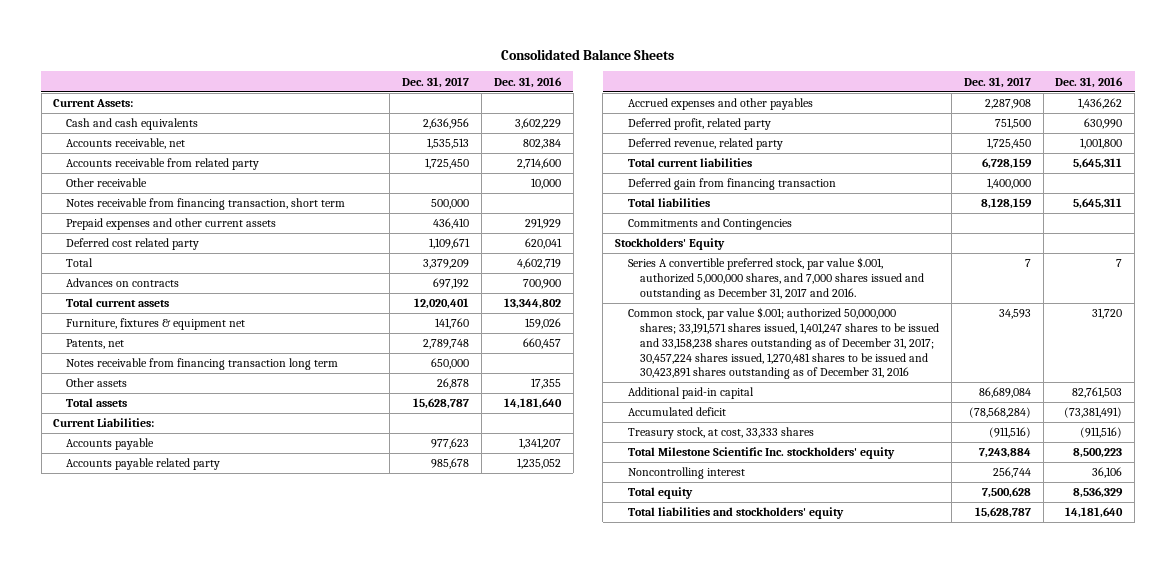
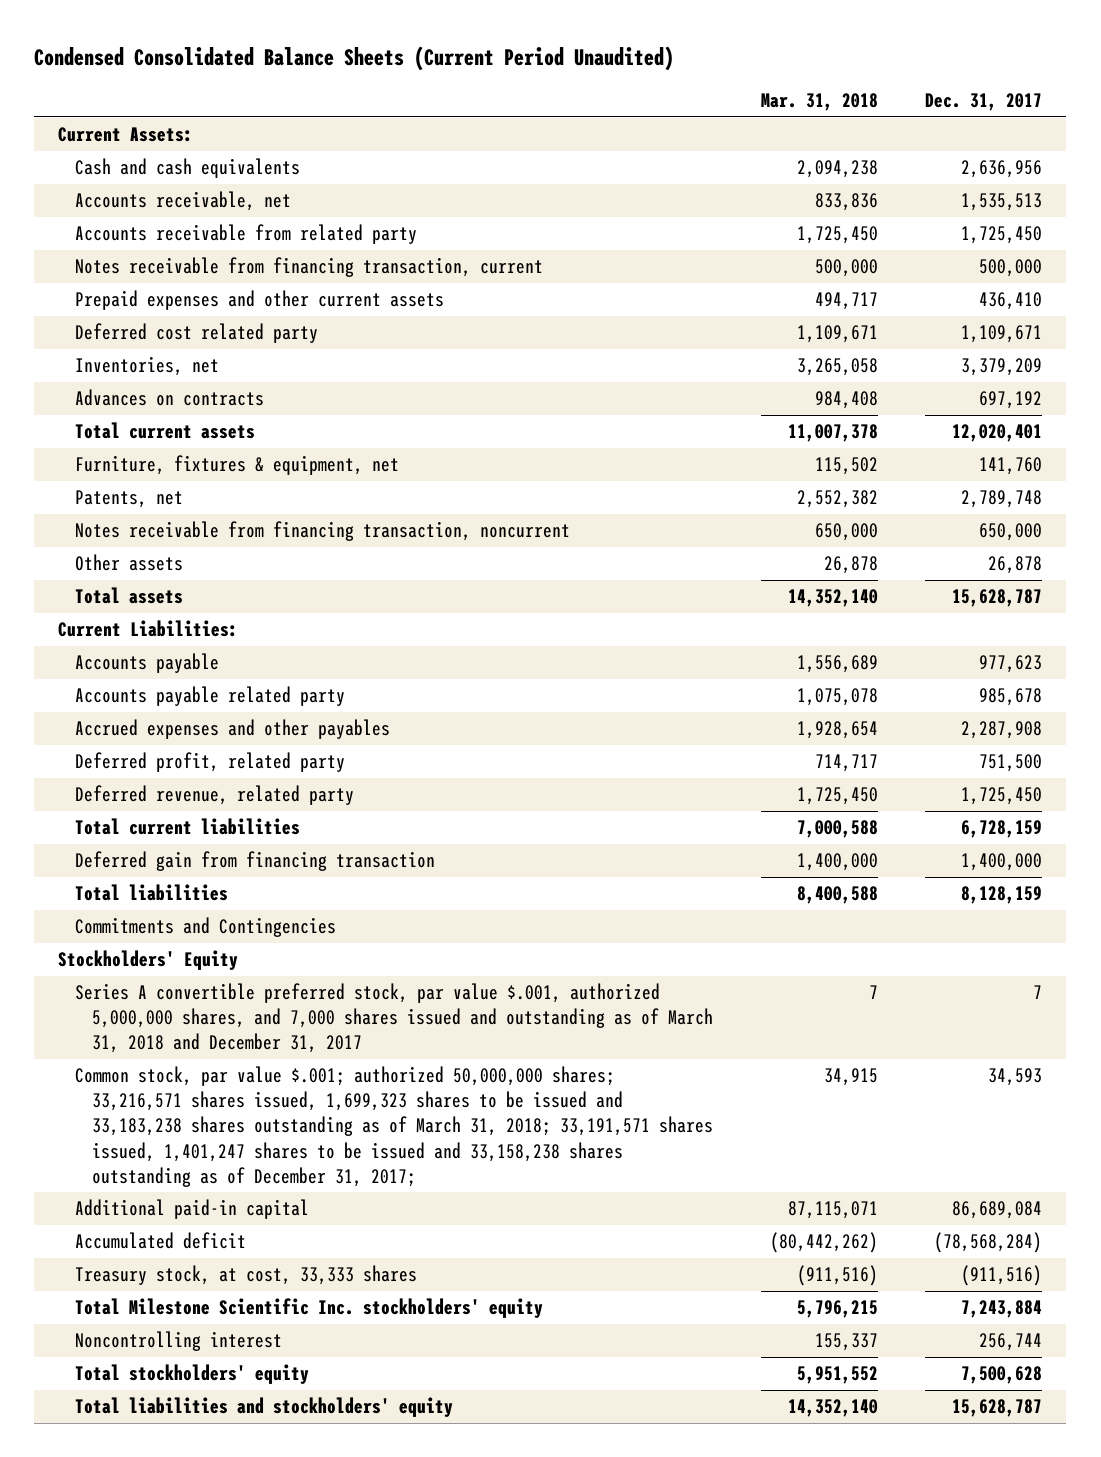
[500,48,674,60] Consolidated Balance Sheets -> [34,45,675,71] Condensed Consolidated Balance Sheets (Current Period Unaudited)
[493,76,562,88] Dec. 31, 2016 -> none
none -> [760,93,878,112] Mar. 31, 2018
[65,178,147,188] Other receivable -> none
[65,198,345,211] Notes receivable from financing transaction, short term -> [75,257,544,278] Notes receivable from financing transaction, current
[65,258,93,268] Total -> [75,356,220,377] Inventories, net
[65,318,245,331] Furniture, fixtures & equipment net -> [75,455,400,476] Furniture, fixtures & equipment, net
[65,358,338,371] Notes receivable from financing transaction long term -> [75,521,571,542] Notes receivable from financing transaction, noncurrent
[627,257,925,300] Series A convertible preferred stock, par value $.001, authorized 5,000,000 shares, and 7,000 shares issued and outstanding as December 31, 2017 and 2016. -> [75,983,713,1054] Series A convertible preferred stock, par value $.001, authorized 5,000,000 shares, and 7,000 shares issued and outstanding as of March 31, 2018 and December 31, 2017
[627,307,940,380] Common stock, par value $.001; authorized 50,000,000 shares; 33,191,571 shares issued, 1,401,247 shares to be issued and 33,158,238 shares outstanding as of December 31, 2017; 30,457,224 shares issued, 1,270,481 shares to be issued and 30,423,891 shares outstanding as of December 31, 2016 -> [75,1066,713,1187] Common stock, par value $.001; authorized 50,000,000 shares; 33,216,571 shares issued, 1,699,323 shares to be issued and 33,183,238 shares outstanding as of March 31, 2018; 33,191,571 shares issued, 1,401,247 shares to be issued and 33,158,238 shares outstanding as of December 31, 2017;
[627,487,693,500] Total equity -> [75,1364,310,1385] Total stockholders' equity

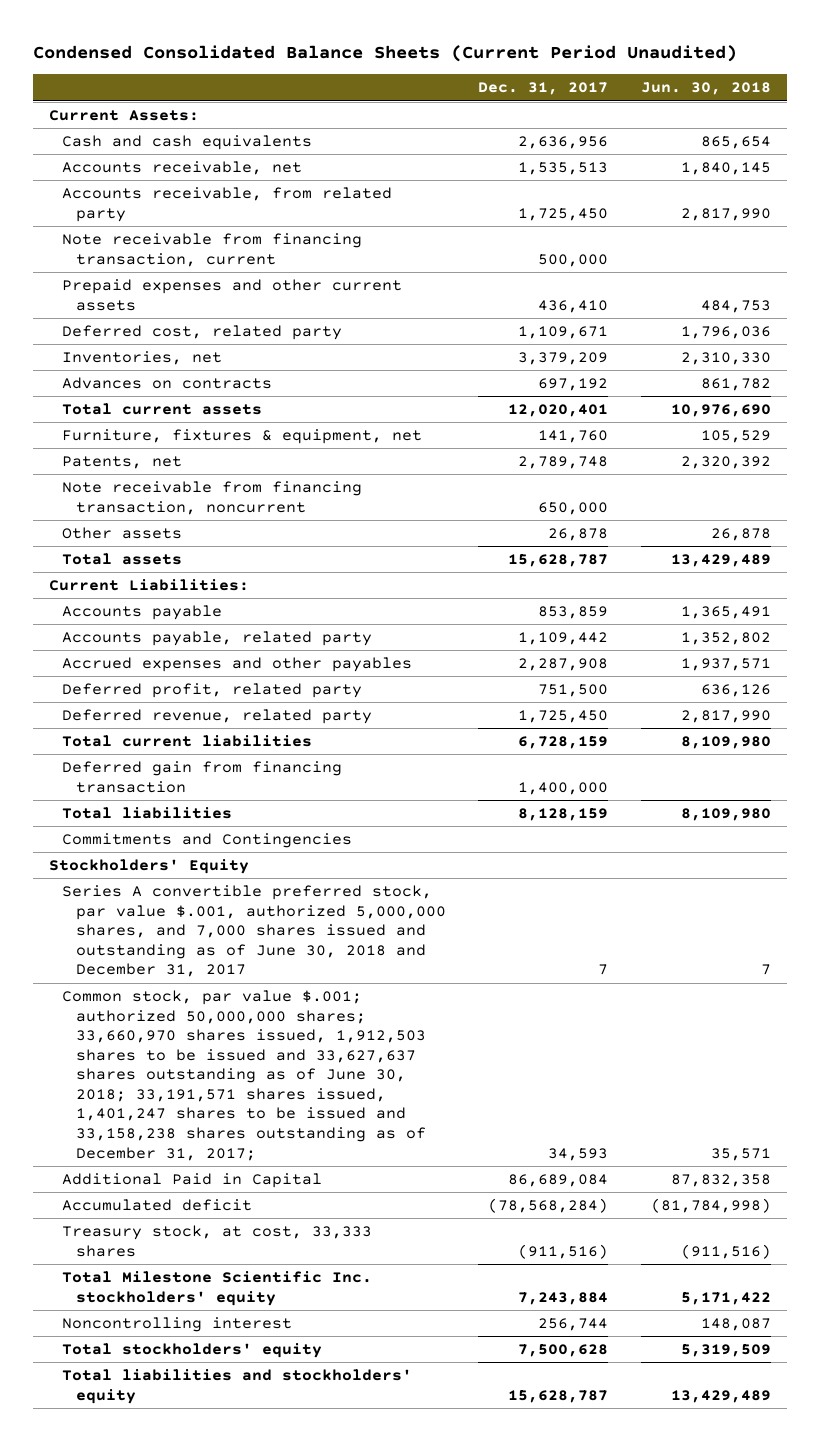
[760,93,878,112] Mar. 31, 2018 -> none
none -> [640,82,771,96] Jun. 30, 2018
[75,224,418,245] Accounts receivable from related party -> [62,187,393,222] Accounts receivable, from related party
[75,257,544,278] Notes receivable from financing transaction, current -> [62,233,363,267] Note receivable from financing transaction, current
[75,323,319,344] Deferred cost related party -> [62,325,343,341] Deferred cost, related party
[75,521,571,542] Notes receivable from financing transaction, noncurrent -> [62,481,363,515] Note receivable from financing transaction, noncurrent
[979,655,1043,674] 977,623 -> [538,606,609,620] 853,859
[75,686,346,707] Accounts payable related party -> [62,631,373,647] Accounts payable, related party
[979,688,1043,707] 985,678 -> [518,632,609,646] 1,109,442
[75,983,713,1054] Series A convertible preferred stock, par value $.001, authorized 5,000,000 shares, and 7,000 shares issued and outstanding as of March 31, 2018 and December 31, 2017 -> [62,885,446,978] Series A convertible preferred stock, par value $.001, authorized 5,000,000 shares, and 7,000 shares issued and outstanding as of June 30, 2018 and December 31, 2017
[75,1066,713,1187] Common stock, par value $.001; authorized 50,000,000 shares; 33,216,571 shares issued, 1,699,323 shares to be issued and 33,183,238 shares outstanding as of March 31, 2018; 33,191,571 shares issued, 1,401,247 shares to be issued and 33,158,238 shares outstanding as of December 31, 2017; -> [62,990,426,1161] Common stock, par value $.001; authorized 50,000,000 shares; 33,660,970 shares issued, 1,912,503 shares to be issued and 33,627,637 shares outstanding as of June 30, 2018; 33,191,571 shares issued, 1,401,247 shares to be issued and 33,158,238 shares outstanding as of December 31, 2017;
[75,1199,310,1220] Additional paid-in capital -> [62,1173,323,1189] Additional Paid in Capital

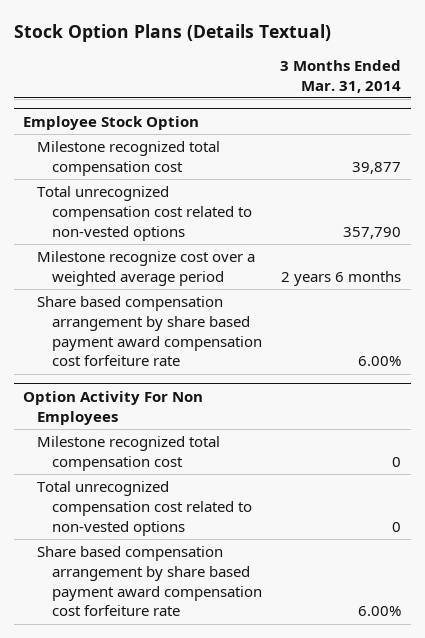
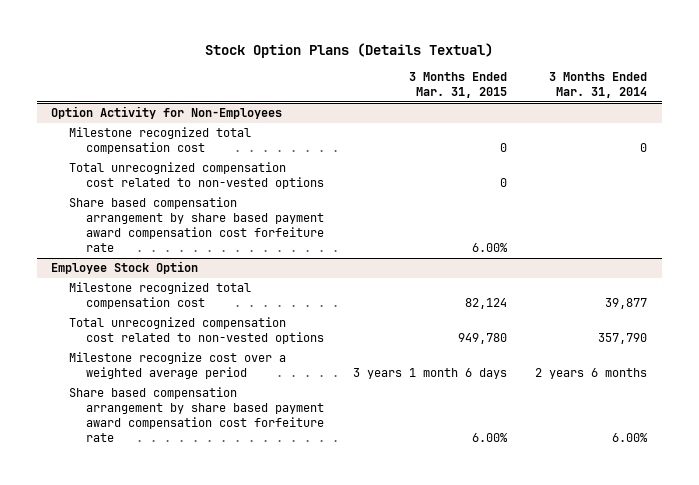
none -> [408,71,507,98] 3 Months Ended Mar. 31, 2015
none -> [51,106,283,120] Option Activity for Non-Employees
none -> [68,127,251,155] Milestone recognized total compensation cost
none -> [68,162,325,190] Total unrecognized compensation cost related to non-vested options
none -> [68,197,325,253] Share based compensation arrangement by share based payment award compensation cost forfeiture rate
[23,391,204,425] Option Activity For Non Employees -> none
[37,436,221,471] Milestone recognized total compensation cost -> none
[37,481,252,536] Total unrecognized compensation cost related to non-vested options -> none
[37,546,262,617] Share based compensation arrangement by share based payment award compensation cost forfeiture rate -> none

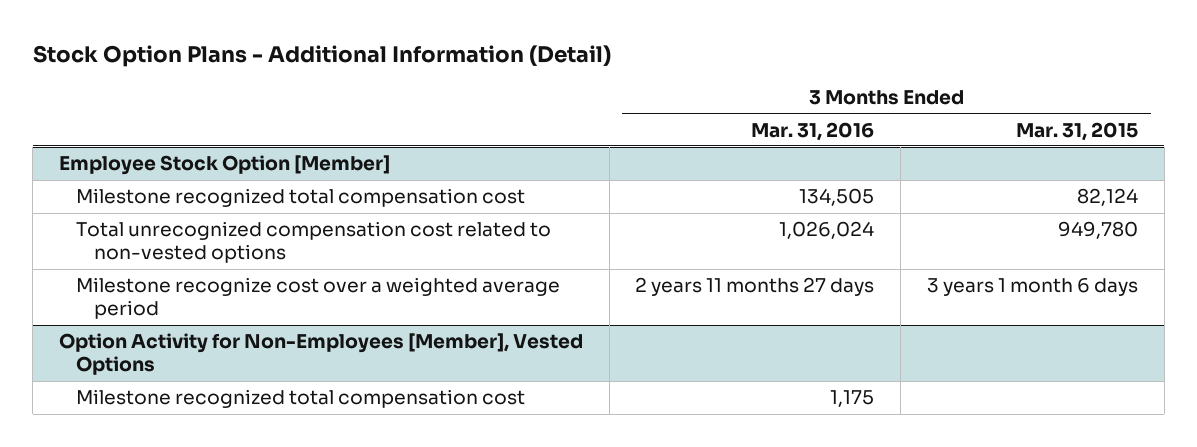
[205,42,494,58] Stock Option Plans (Details Textual) -> [32,44,611,67] Stock Option Plans - Additional Information (Detail)
[549,71,648,98] 3 Months Ended Mar. 31, 2014 -> none
none -> [751,121,875,141] Mar. 31, 2016
[51,106,283,120] Option Activity for Non-Employees -> none
[68,127,251,155] Milestone recognized total compensation cost -> none
[68,162,325,190] Total unrecognized compensation cost related to non-vested options -> none
[68,197,325,253] Share based compensation arrangement by share based payment award compensation cost forfeiture rate -> none
[51,261,199,275] Employee Stock Option -> [58,155,390,176] Employee Stock Option [Member]
[68,387,325,443] Share based compensation arrangement by share based payment award compensation cost forfeiture rate -> none
none -> [58,333,583,376] Option Activity for Non-Employees [Member], Vested Options
none -> [76,389,526,409] Milestone recognized total compensation cost

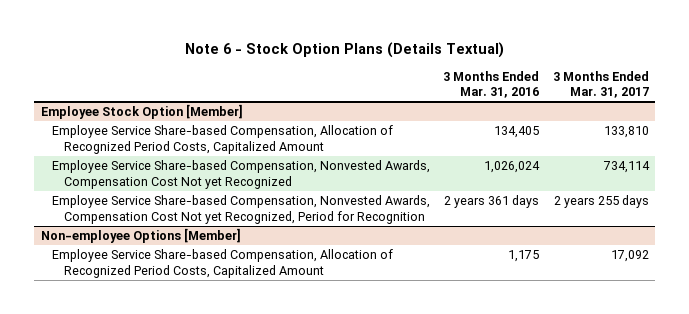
[32,44,611,67] Stock Option Plans - Additional Information (Detail) -> [184,42,504,59] Note 6 - Stock Option Plans (Details Textual)
[1015,121,1138,141] Mar. 31, 2015 -> none
none -> [552,70,649,99] 3 Months Ended Mar. 31, 2017
[76,277,561,320] Milestone recognize cost over a weighted average period -> none
[58,333,583,376] Option Activity for Non-Employees [Member], Vested Options -> none
[76,188,526,208] Milestone recognized total compensation cost -> [52,125,394,154] Employee Service Share-based Compensation, Allocation of Recognized Period Costs, Capitalized Amount
[799,188,875,207] 134,505 -> [494,126,540,139] 134,405
[76,221,552,264] Total unrecognized compensation cost related to non-vested options -> [52,160,431,189] Employee Service Share-based Compensation, Nonvested Awards, Compensation Cost Not yet Recognized
none -> [52,195,431,224] Employee Service Share-based Compensation, Nonvested Awards, Compensation Cost Not yet Recognized, Period for Recognition
none -> [40,228,241,244] Non-employee Options [Member]
[76,389,526,409] Milestone recognized total compensation cost -> [52,249,394,278] Employee Service Share-based Compensation, Allocation of Recognized Period Costs, Capitalized Amount

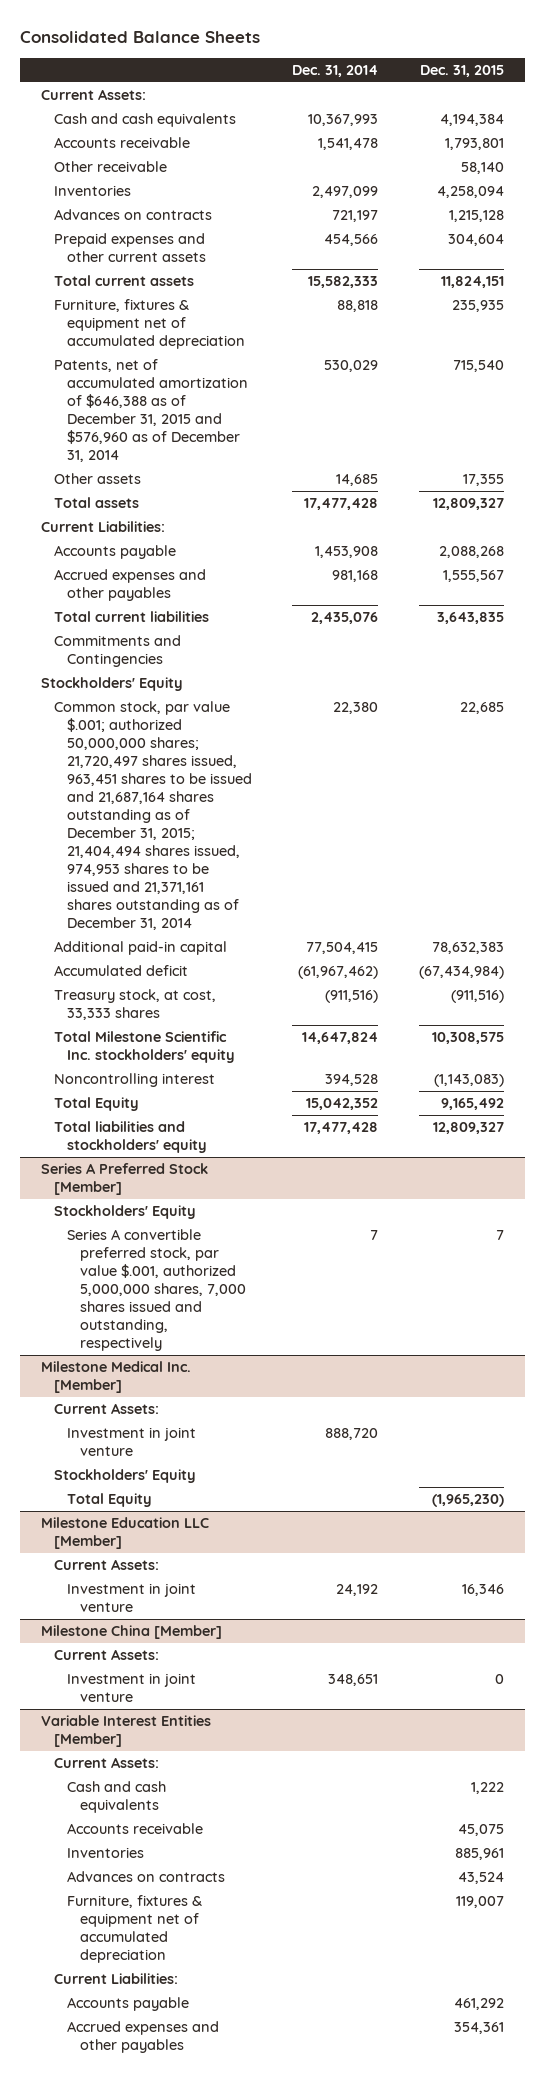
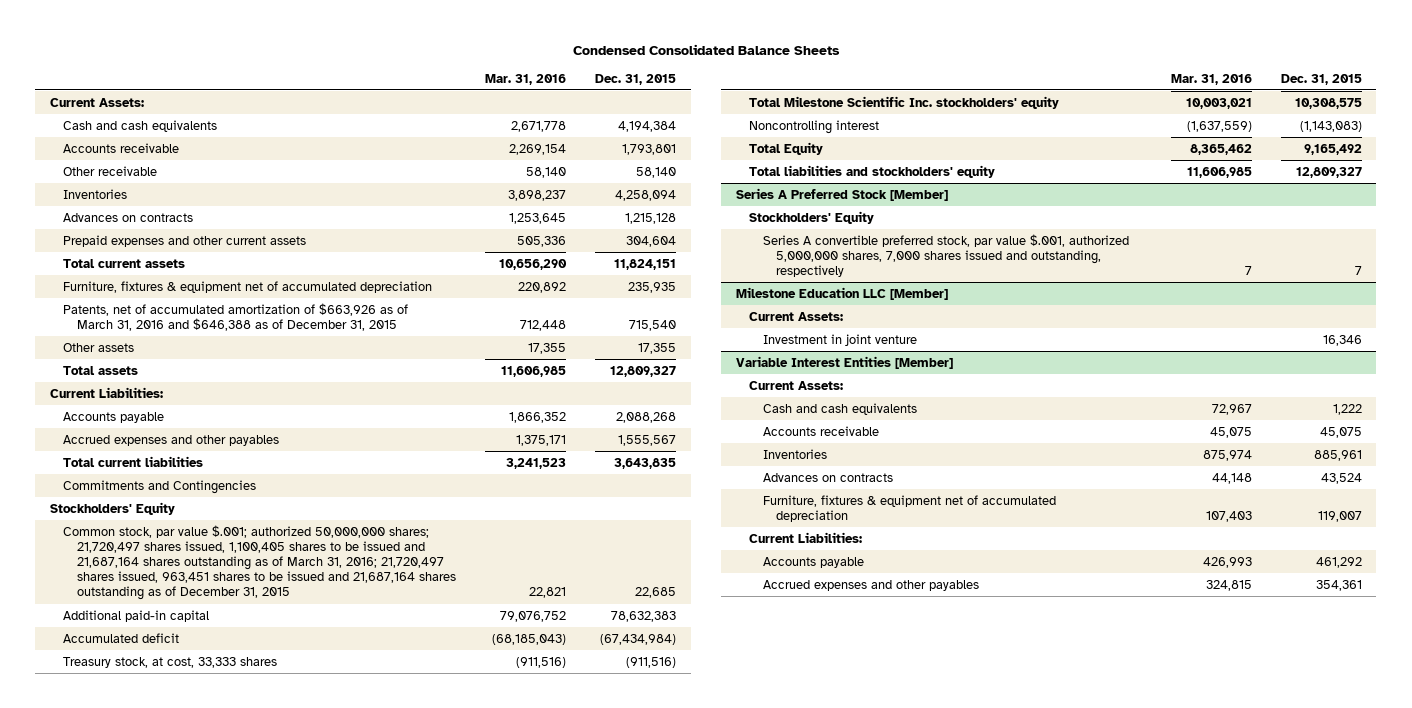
[20,30,261,43] Consolidated Balance Sheets -> [572,43,840,55] Condensed Consolidated Balance Sheets
[292,64,379,77] Dec. 31, 2014 -> none
none -> [484,73,566,85] Mar. 31, 2016
[53,359,248,463] Patents, net of accumulated amortization of $646,388 as of December 31, 2015 and $576,960 as of December 31, 2014 -> [63,302,409,331] Patents, net of accumulated amortization of $663,926 as of March 31, 2016 and $646,388 as of December 31, 2015
[53,701,252,931] Common stock, par value $.001; authorized 50,000,000 shares; 21,720,497 shares issued, 963,451 shares to be issued and 21,687,164 shares outstanding as of December 31, 2015; 21,404,494 shares issued, 974,953 shares to be issued and 21,371,161 shares outstanding as of December 31, 2014 -> [63,524,456,601] Common stock, par value $.001; authorized 50,000,000 shares; 21,720,497 shares issued, 1,100,405 shares to be issued and 21,687,164 shares outstanding as of March 31, 2016; 21,720,497 shares issued, 963,451 shares to be issued and 21,687,164 shares outstanding as of December 31, 2015
[40,1361,191,1394] Milestone Medical Inc. [Member] -> none
[53,1403,159,1415] Current Assets: -> none
[66,1427,196,1457] Investment in joint venture -> none
[53,1469,196,1484] Stockholders' Equity -> none
[66,1493,152,1508] Total Equity -> none
[40,1625,222,1640] Milestone China [Member] -> none
[53,1649,159,1661] Current Assets: -> none
[66,1673,196,1703] Investment in joint venture -> none

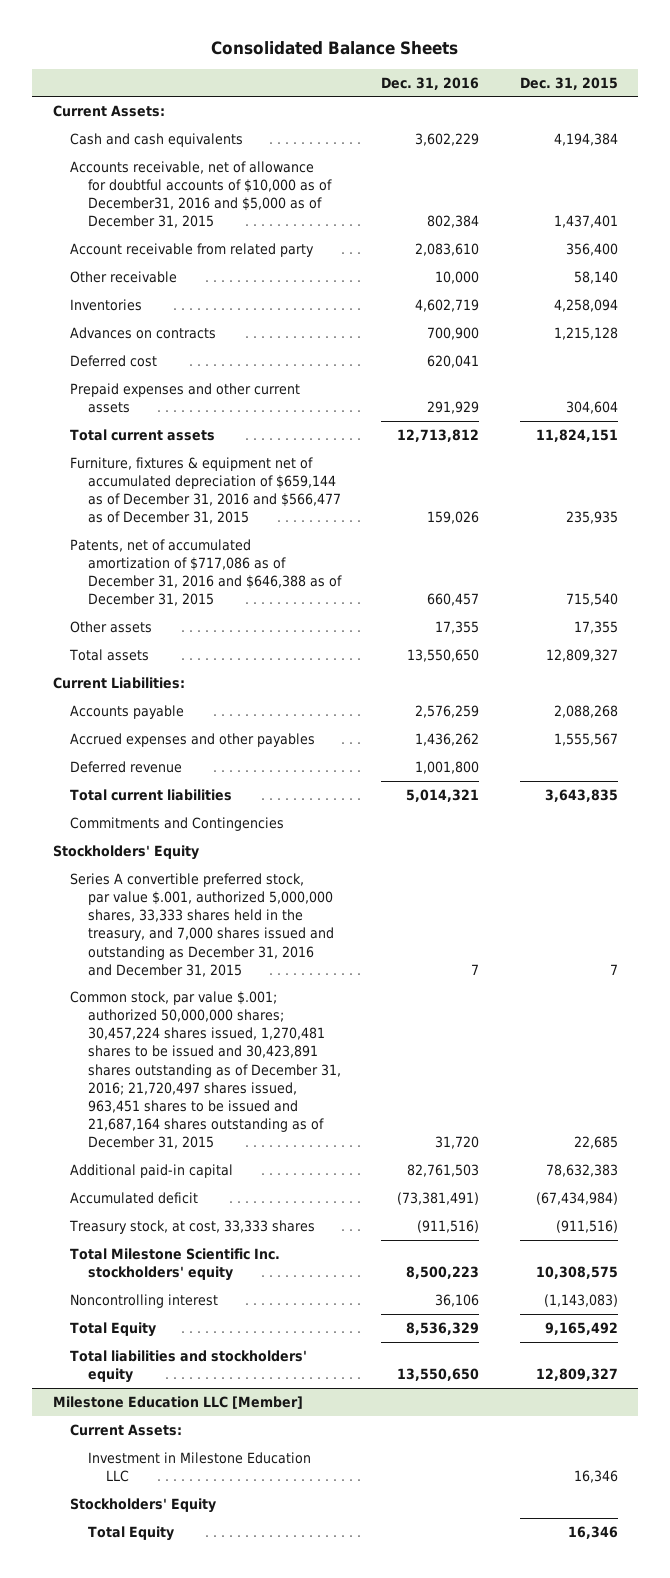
[572,43,840,55] Condensed Consolidated Balance Sheets -> [211,41,459,56] Consolidated Balance Sheets
[484,73,566,85] Mar. 31, 2016 -> none
none -> [381,76,480,90] Dec. 31, 2016
[63,142,180,153] Accounts receivable -> none
none -> [70,161,333,229] Accounts receivable, net of allowance for doubtful accounts of $10,000 as of December31, 2016 and $5,000 as of December 31, 2015
none -> [70,243,315,258] Account receivable from related party
none -> [70,355,158,368] Deferred cost
[63,280,433,293] Furniture, fixtures & equipment net of accumulated depreciation -> [70,457,342,525] Furniture, fixtures & equipment net of accumulated depreciation of $659,144 as of December 31, 2016 and $566,477 as of December 31, 2015
[63,302,409,331] Patents, net of accumulated amortization of $663,926 as of March 31, 2016 and $646,388 as of December 31, 2015 -> [70,539,343,607] Patents, net of accumulated amortization of $717,086 as of December 31, 2016 and $646,388 as of December 31, 2015
none -> [70,761,183,774] Deferred revenue
none -> [70,873,335,977] Series A convertible preferred stock, par value $.001, authorized 5,000,000 shares, 33,333 shares held in the treasury, and 7,000 shares issued and outstanding as December 31, 2016 and December 31, 2015
[63,524,456,601] Common stock, par value $.001; authorized 50,000,000 shares; 21,720,497 shares issued, 1,100,405 shares to be issued and 21,687,164 shares outstanding as of March 31, 2016; 21,720,497 shares issued, 963,451 shares to be issued and 21,687,164 shares outstanding as of December 31, 2015 -> [70,991,342,1150] Common stock, par value $.001; authorized 50,000,000 shares; 30,457,224 shares issued, 1,270,481 shares to be issued and 30,423,891 shares outstanding as of December 31, 2016; 21,720,497 shares issued, 963,451 shares to be issued and 21,687,164 shares outstanding as of December 31, 2015
[735,187,948,201] Series A Preferred Stock [Member] -> none
[749,210,875,224] Stockholders' Equity -> none
[762,233,1129,277] Series A convertible preferred stock, par value $.001, authorized 5,000,000 shares, 7,000 shares issued and outstanding, respectively -> none
[735,355,953,369] Variable Interest Entities [Member] -> none
[749,380,844,390] Current Assets: -> none
[762,402,917,415] Cash and cash equivalents -> none
[762,425,879,436] Accounts receivable -> none
[762,448,827,459] Inventories -> none
[762,472,893,482] Advances on contracts -> none
[762,494,1056,522] Furniture, fixtures & equipment net of accumulated depreciation -> none
[749,531,863,543] Current Liabilities: -> none
[762,556,864,568] Accounts payable -> none
[762,579,979,591] Accrued expenses and other payables -> none
[762,333,917,346] Investment in joint venture -> [88,1452,312,1483] Investment in Milestone Education LLC
none -> [70,1498,217,1514] Stockholders' Equity
none -> [88,1526,175,1542] Total Equity

